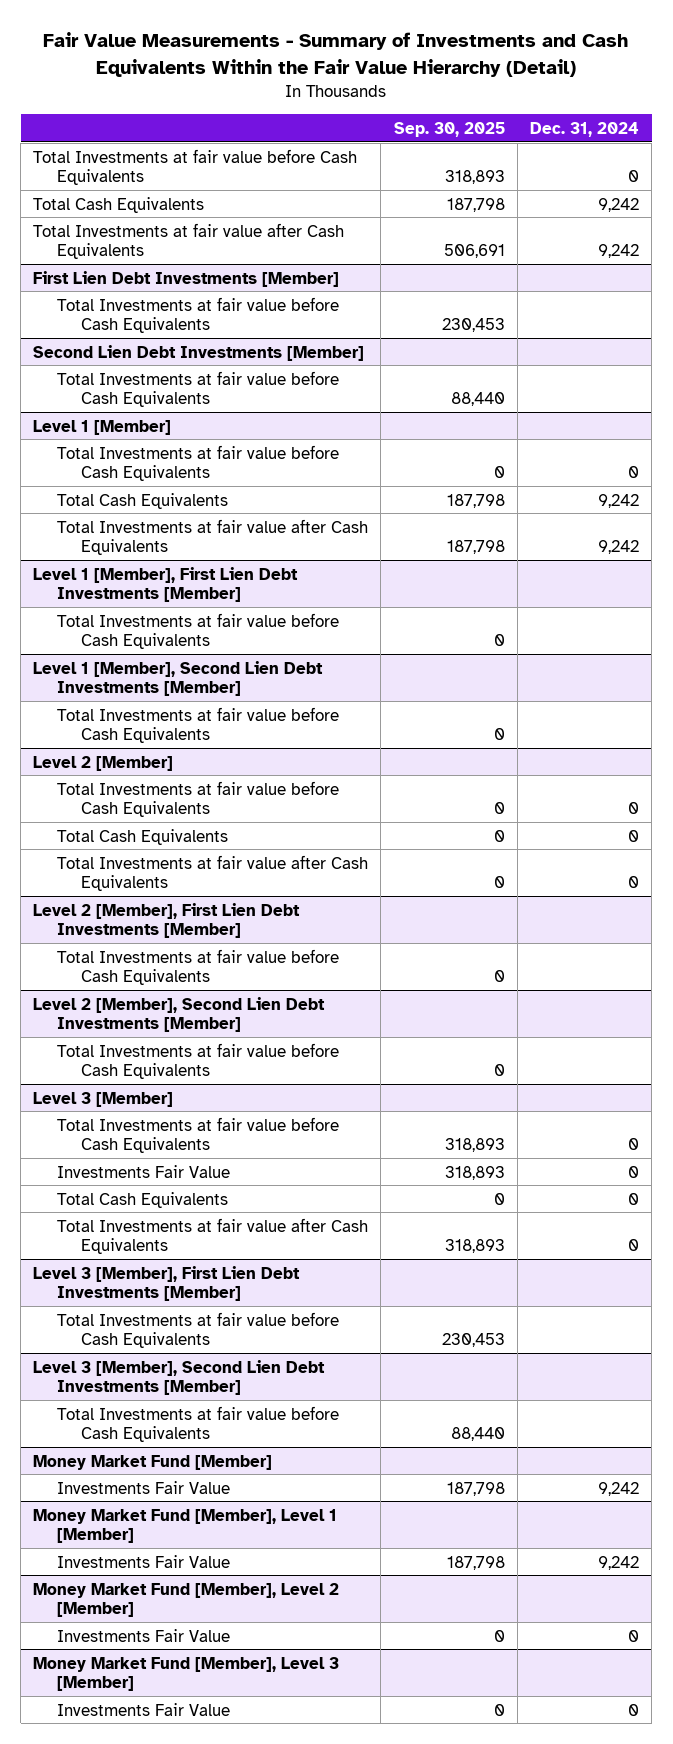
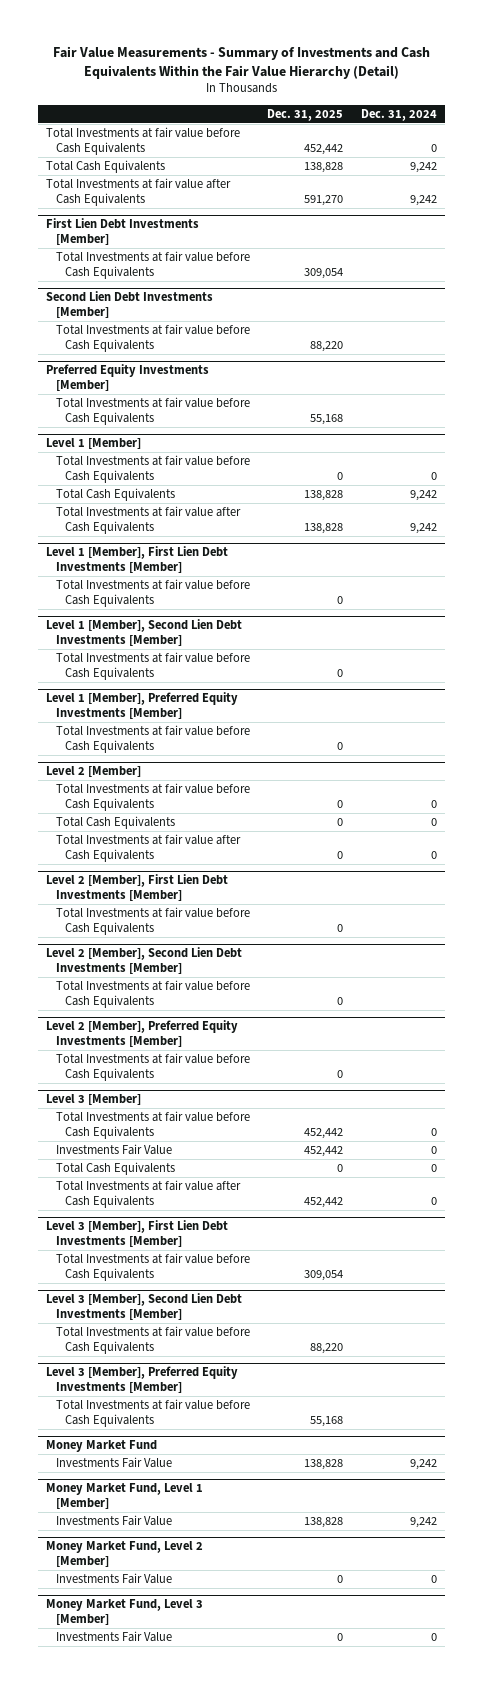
[393,121,505,137] Sep. 30, 2025 -> none
none -> [267,108,344,121] Dec. 31, 2025
none -> [46,364,210,392] Preferred Equity Investments [Member]
none -> [55,397,250,425] Total Investments at fair value before Cash Equivalents
none -> [46,692,239,720] Level 1 [Member], Preferred Equity Investments [Member]
none -> [55,725,250,753] Total Investments at fair value before Cash Equivalents
none -> [46,1020,239,1048] Level 2 [Member], Preferred Equity Investments [Member]
none -> [55,1053,250,1081] Total Investments at fair value before Cash Equivalents
none -> [46,1366,239,1394] Level 3 [Member], Preferred Equity Investments [Member]
none -> [55,1399,250,1427] Total Investments at fair value before Cash Equivalents
[33,1454,273,1470] Money Market Fund [Member] -> [46,1440,158,1453] Money Market Fund
[33,1508,338,1544] Money Market Fund [Member], Level 1 [Member] -> [46,1483,204,1510] Money Market Fund, Level 1 [Member]
[33,1582,340,1618] Money Market Fund [Member], Level 2 [Member] -> [46,1541,204,1568] Money Market Fund, Level 2 [Member]
[33,1656,340,1692] Money Market Fund [Member], Level 3 [Member] -> [46,1599,204,1626] Money Market Fund, Level 3 [Member]

